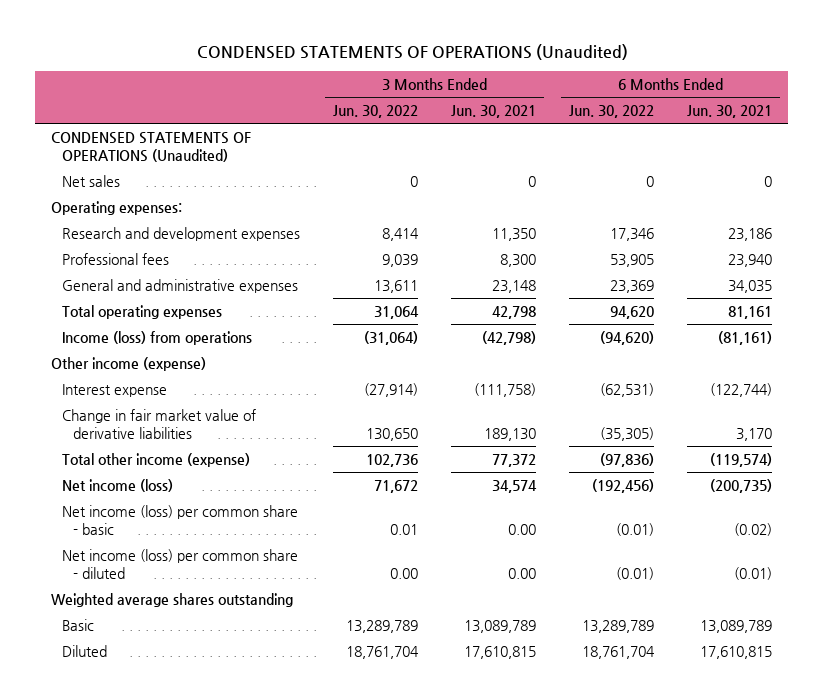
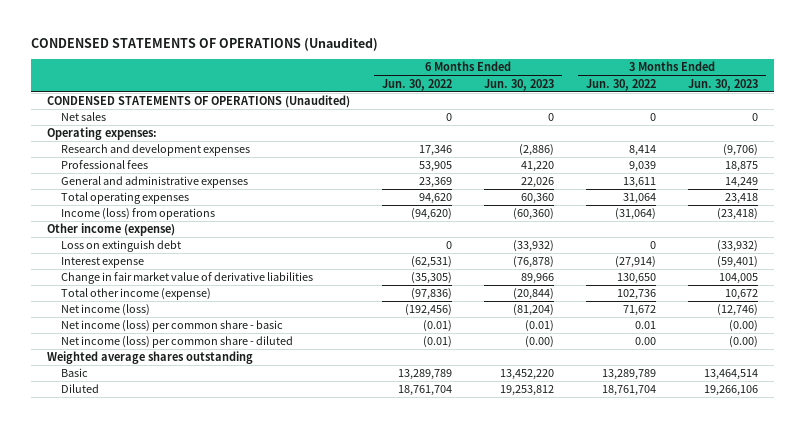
[451,104,537,118] Jun. 30, 2021 -> none
[686,104,772,118] Jun. 30, 2021 -> none
none -> [483,78,554,91] Jun. 30, 2023
none -> [687,78,758,91] Jun. 30, 2023
none -> [61,240,182,253] Loss on extinguish debt

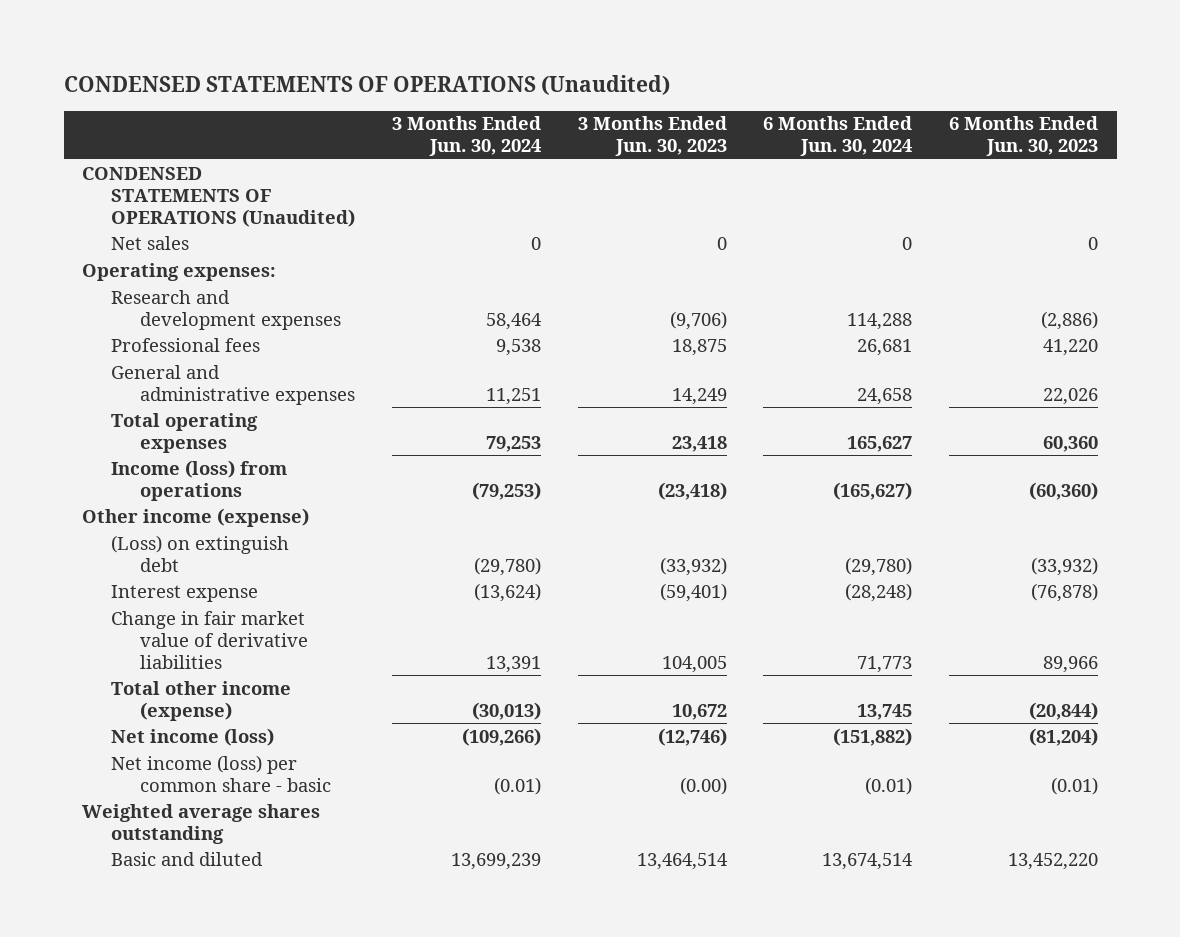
[381,78,452,91] Jun. 30, 2022 -> none
[585,78,656,91] Jun. 30, 2022 -> none
none -> [391,116,541,157] 3 Months Ended Jun. 30, 2024
none -> [763,116,913,157] 6 Months Ended Jun. 30, 2024
[61,240,182,253] Loss on extinguish debt -> [110,534,289,572] (Loss) on extinguish debt
[61,336,294,349] Net income (loss) per common share - diluted -> none
[61,384,100,394] Diluted -> none
[61,368,89,378] Basic -> [110,851,263,866] Basic and diluted

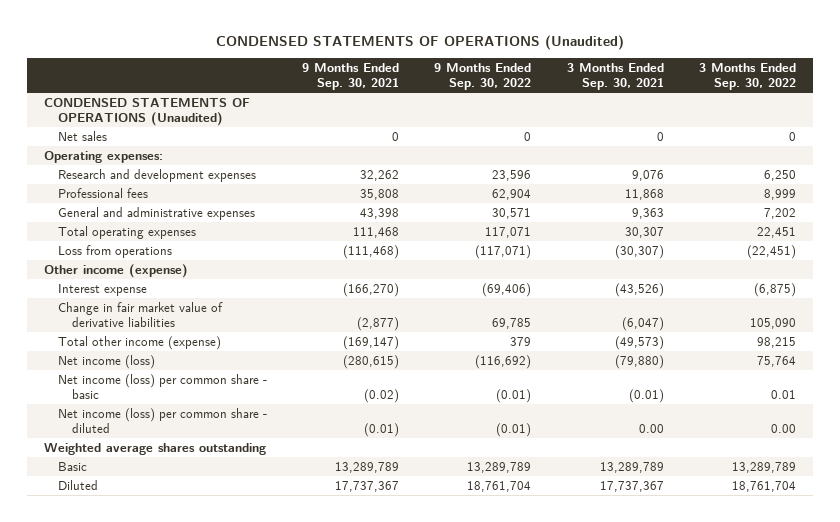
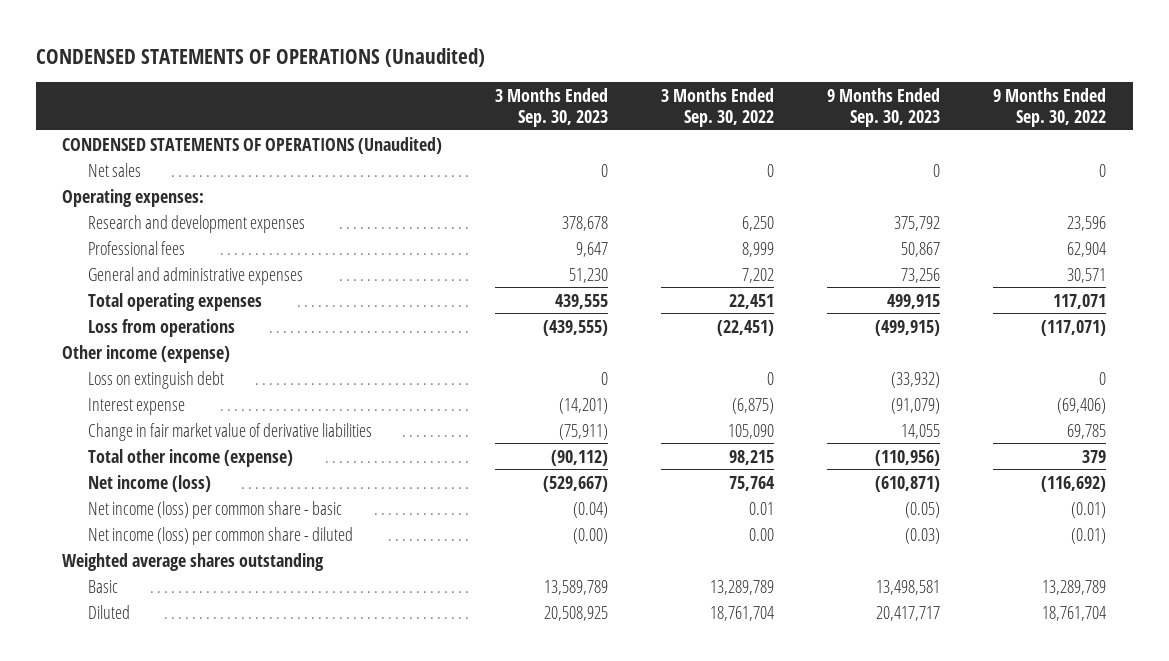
[302,62,400,91] 9 Months Ended Sep. 30, 2021 -> none
[566,62,664,91] 3 Months Ended Sep. 30, 2021 -> none
none -> [495,87,609,128] 3 Months Ended Sep. 30, 2023
none -> [827,87,941,128] 9 Months Ended Sep. 30, 2023
none -> [87,370,224,389] Loss on extinguish debt

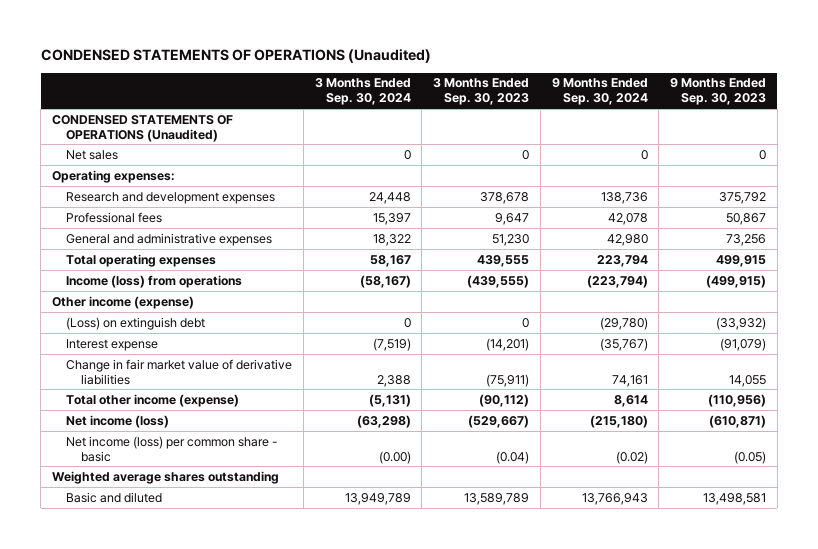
[661,87,775,128] 3 Months Ended Sep. 30, 2022 -> none
[993,87,1107,128] 9 Months Ended Sep. 30, 2022 -> none
none -> [314,78,411,106] 3 Months Ended Sep. 30, 2024
none -> [551,78,648,106] 9 Months Ended Sep. 30, 2024
[87,318,235,337] Loss from operations -> [66,274,243,288] Income (loss) from operations
[87,370,224,389] Loss on extinguish debt -> [66,316,206,330] (Loss) on extinguish debt
[87,526,353,545] Net income (loss) per common share - diluted -> none
[87,579,118,593] Basic -> none
[87,604,130,619] Diluted -> [66,491,163,503] Basic and diluted
[544,605,609,621] 20,508,925 -> [464,492,530,505] 13,589,789
[876,605,941,621] 20,417,717 -> [703,492,767,505] 13,498,581

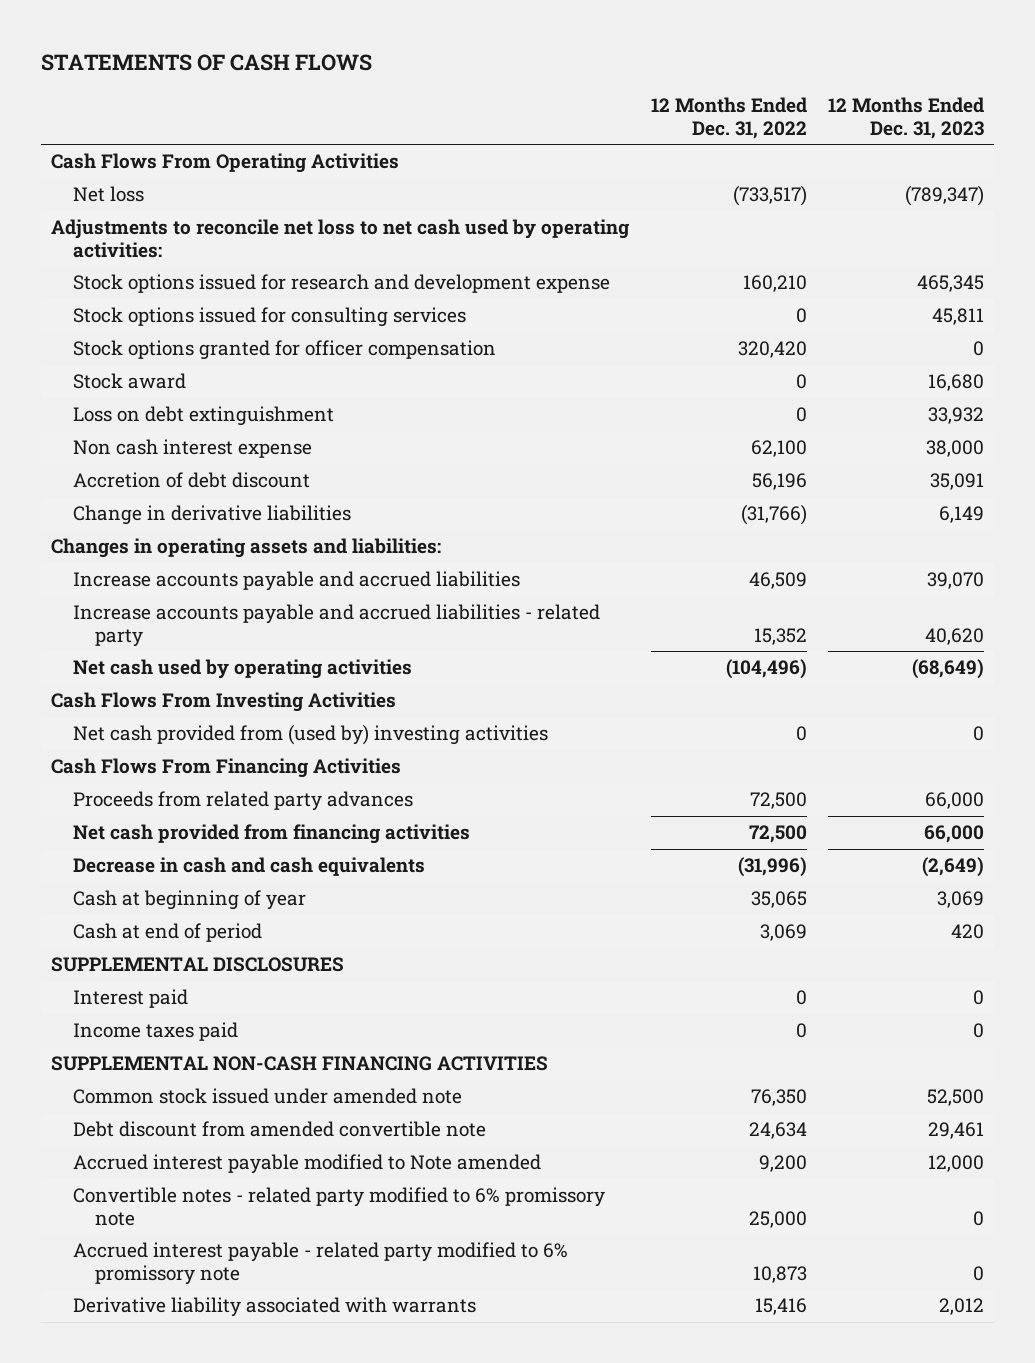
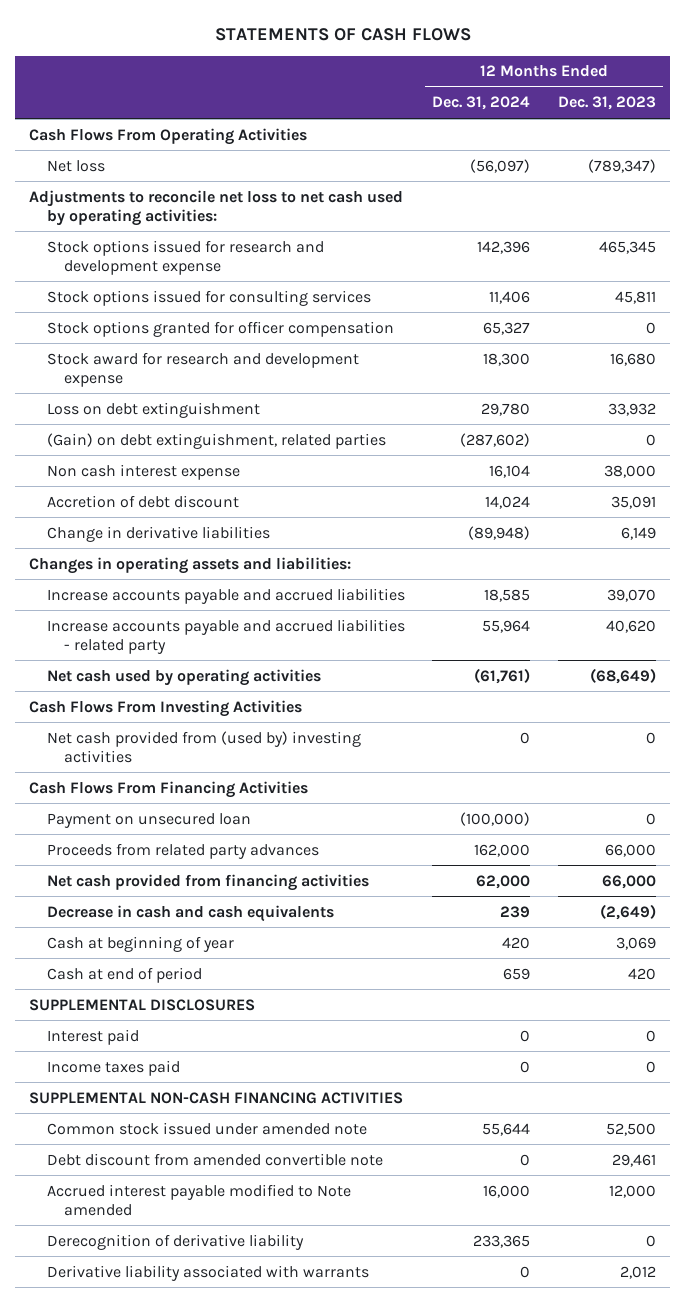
[650,97,807,139] 12 Months Ended Dec. 31, 2022 -> none
none -> [432,96,531,111] Dec. 31, 2024
[73,373,187,390] Stock award -> [46,351,359,387] Stock award for research and development expense
none -> [46,432,386,449] (Gain) on debt extinguishment, related parties
none -> [46,812,251,828] Payment on unsecured loan
[73,1187,606,1226] Convertible notes - related party modified to 6% promissory note -> none
[73,1242,569,1285] Accrued interest payable - related party modified to 6% promissory note -> none
none -> [46,1233,304,1250] Derecognition of derivative liability

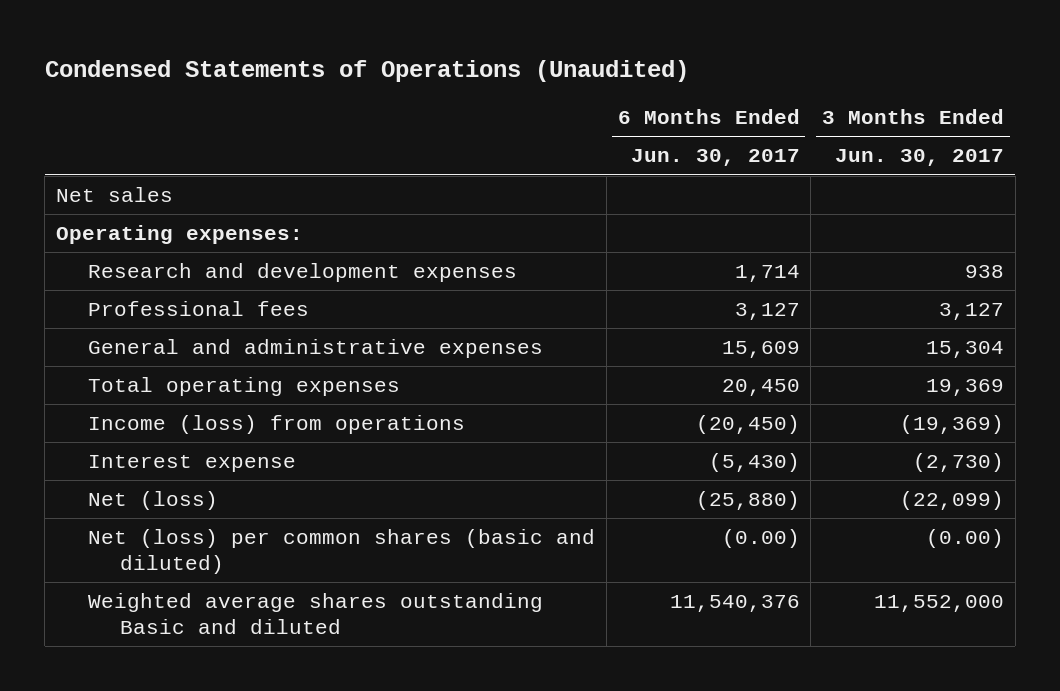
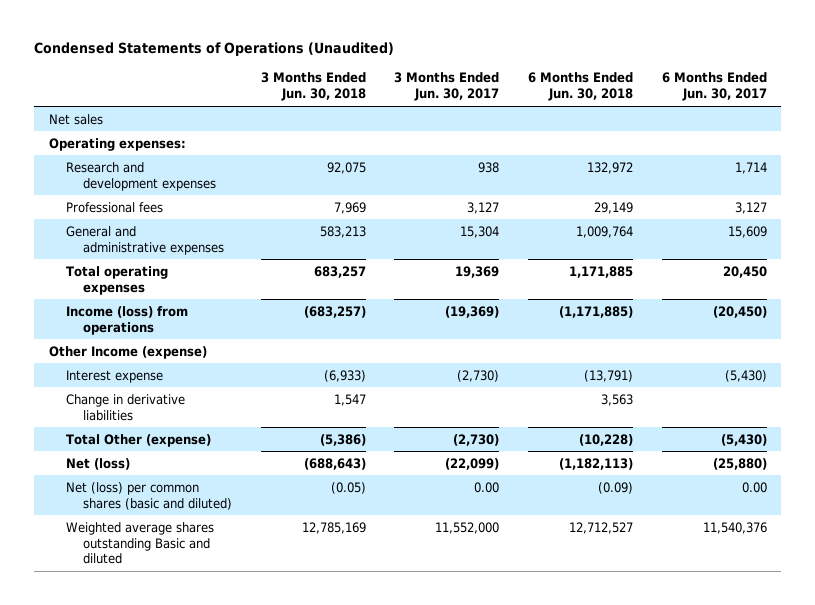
none -> [260,72,366,102] 3 Months Ended Jun. 30, 2018
none -> [528,72,634,102] 6 Months Ended Jun. 30, 2018
none -> [48,345,207,359] Other Income (expense)
none -> [65,393,185,421] Change in derivative liabilities
none -> [65,433,211,447] Total Other (expense)
[721,528,800,548] (0.00) -> [741,481,767,493] 0.00
[926,528,1005,548] (0.00) -> [474,481,500,493] 0.00

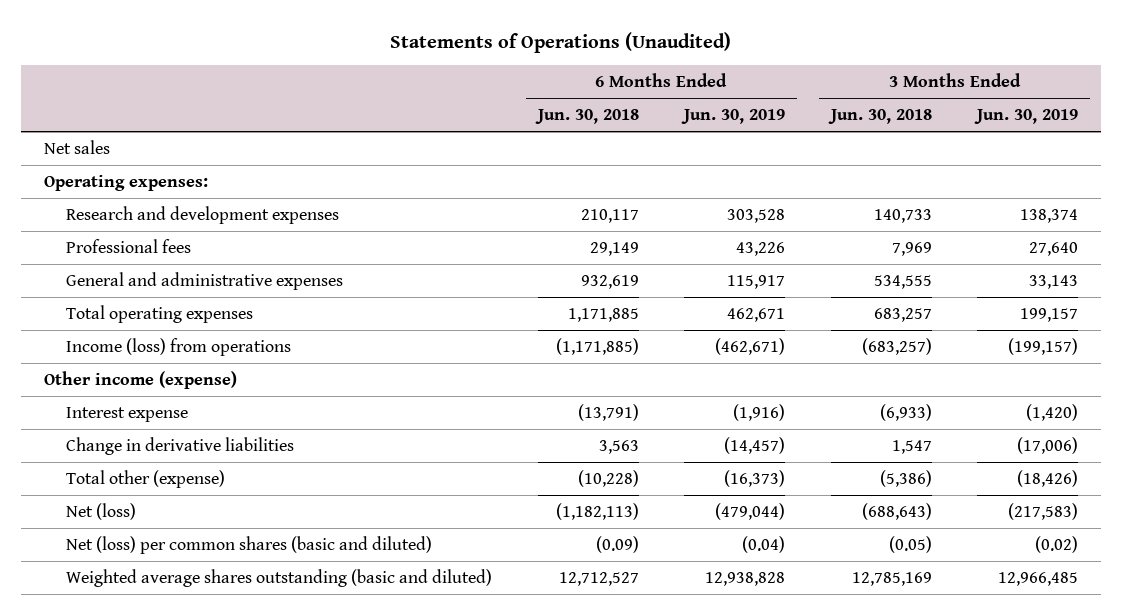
[34,42,395,57] Condensed Statements of Operations (Unaudited) -> [390,31,732,53] Statements of Operations (Unaudited)
[394,72,500,102] 3 Months Ended Jun. 30, 2017 -> none
[661,72,767,102] 6 Months Ended Jun. 30, 2017 -> none
none -> [681,109,786,125] Jun. 30, 2019
none -> [974,109,1079,125] Jun. 30, 2019
[326,161,366,174] 92,075 -> [873,208,932,223] 140,733
[587,161,634,174] 132,972 -> [580,208,639,223] 210,117
[319,225,366,238] 583,213 -> [873,274,932,289] 534,555
[576,225,634,238] 1,009,764 -> [580,274,639,289] 932,619
[48,345,207,359] Other Income (expense) -> [43,370,237,389] Other income (expense)
[65,433,211,447] Total Other (expense) -> [66,469,226,488] Total other (expense)
[65,521,214,565] Weighted average shares outstanding Basic and diluted -> [66,568,493,587] Weighted average shares outstanding (basic and diluted)

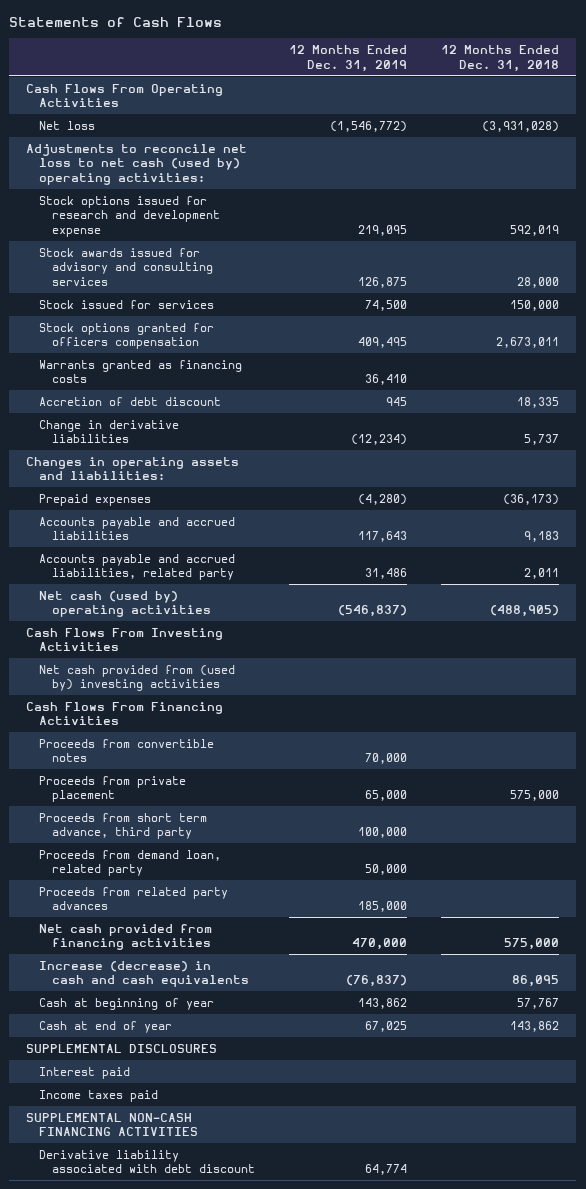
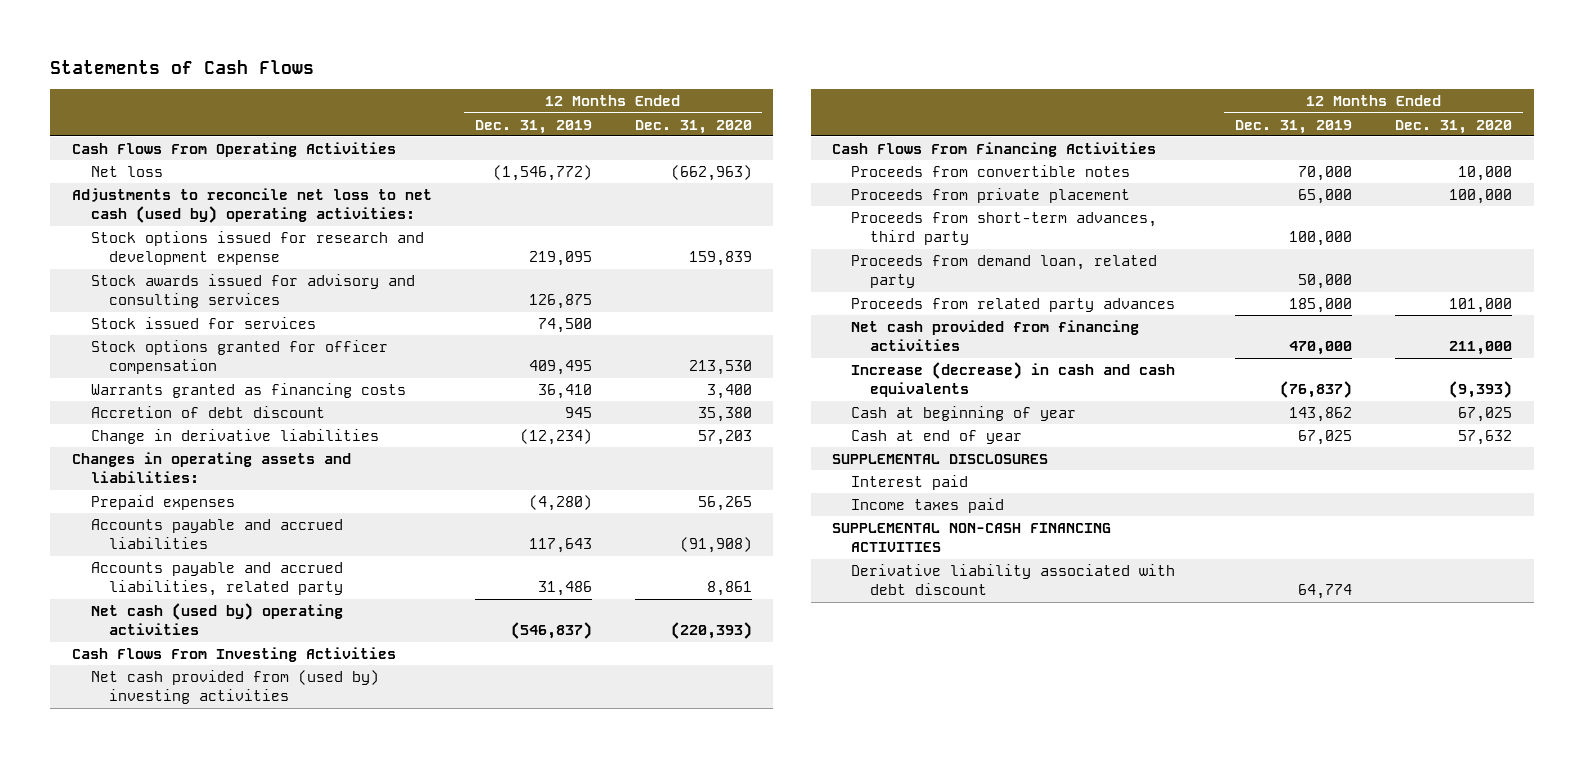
[441,44,560,72] 12 Months Ended Dec. 31, 2018 -> none
none -> [634,119,752,134] Dec. 31, 2020
[39,322,215,350] Stock options granted for officers compensation -> [90,340,388,375] Stock options granted for officer compensation
[39,812,208,840] Proceeds from short term advance, third party -> [851,212,1158,246] Proceeds from short-term advances, third party

